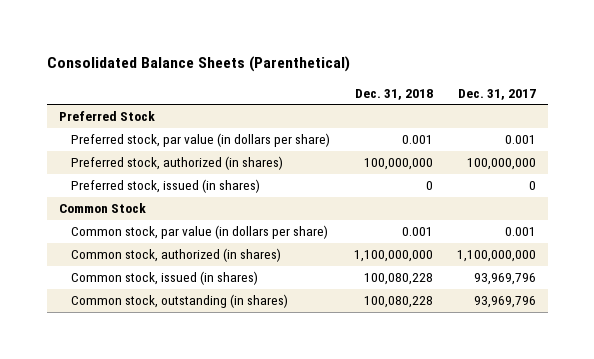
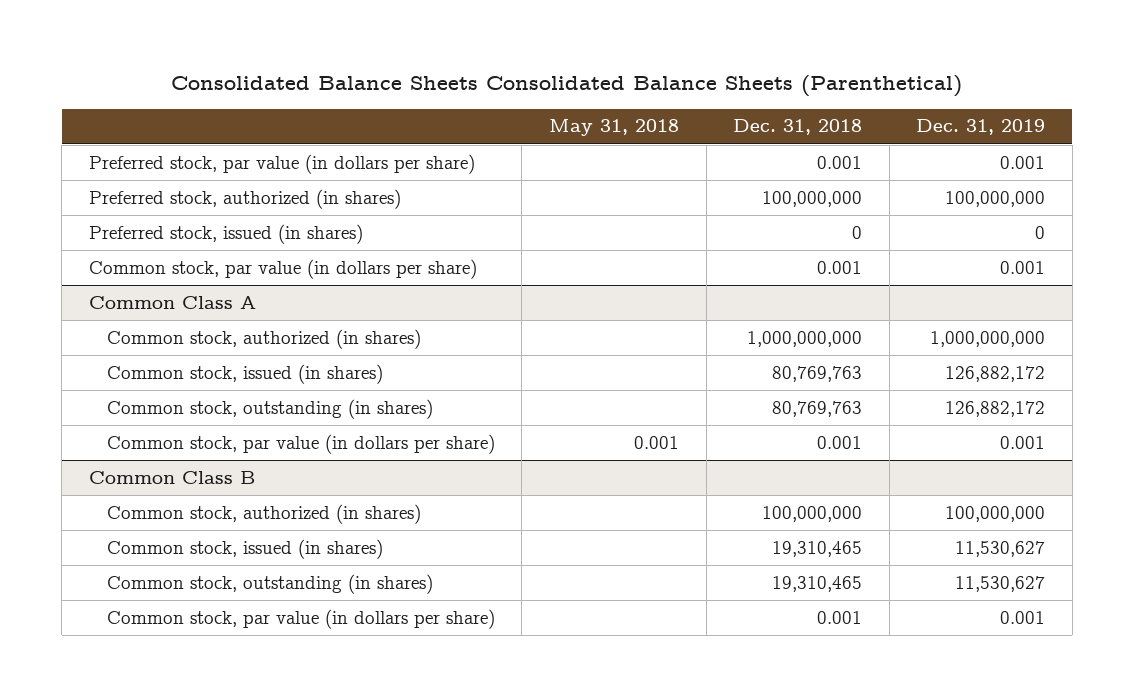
[46,55,350,72] Consolidated Balance Sheets (Parenthetical) -> [170,75,962,98] Consolidated Balance Sheets Consolidated Balance Sheets (Parenthetical)
[457,88,536,100] Dec. 31, 2017 -> none
none -> [548,119,679,137] May 31, 2018
none -> [916,119,1046,136] Dec. 31, 2019
[58,111,155,122] Preferred Stock -> none
[58,203,146,214] Common Stock -> none
none -> [88,295,256,309] Common Class A
[354,250,434,263] 1,100,000,000 -> [747,330,863,347] 1,000,000,000
[364,273,434,286] 100,080,228 -> [772,365,863,382] 80,769,763
[364,296,434,309] 100,080,228 -> [772,400,863,417] 80,769,763
none -> [106,433,495,454] Common stock, par value (in dollars per share)
none -> [88,470,255,484] Common Class B
none -> [106,503,421,524] Common stock, authorized (in shares)
none -> [106,538,383,559] Common stock, issued (in shares)
none -> [106,573,433,594] Common stock, outstanding (in shares)
none -> [106,608,495,629] Common stock, par value (in dollars per share)

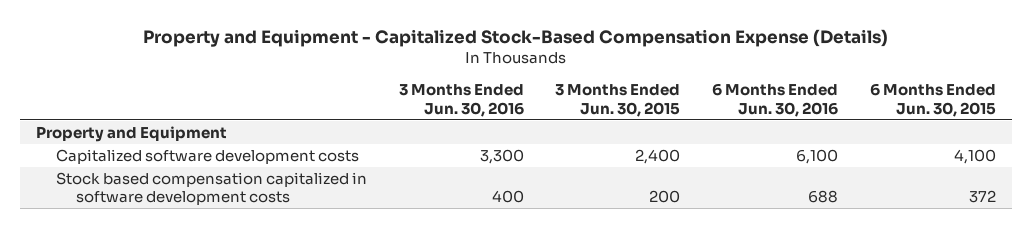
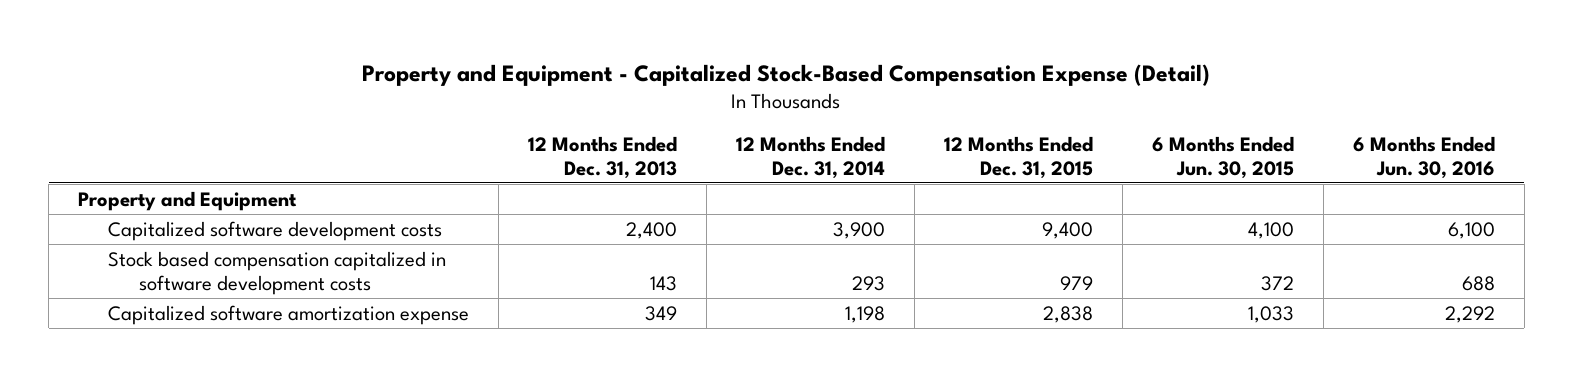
[142,29,888,48] Property and Equipment - Capitalized Stock-Based Compensation Expense (Details) -> [362,63,1211,86] Property and Equipment - Capitalized Stock-Based Compensation Expense (Detail)
[398,84,524,117] 3 Months Ended Jun. 30, 2016 -> none
[555,84,681,117] 3 Months Ended Jun. 30, 2015 -> none
none -> [528,135,678,179] 12 Months Ended Dec. 31, 2013
none -> [736,135,886,179] 12 Months Ended Dec. 31, 2014
none -> [943,135,1093,179] 12 Months Ended Dec. 31, 2015
none -> [108,304,470,325] Capitalized software amortization expense

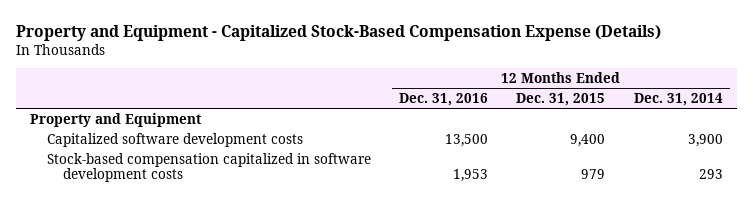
[362,63,1211,86] Property and Equipment - Capitalized Stock-Based Compensation Expense (Detail) -> [15,24,661,41] Property and Equipment - Capitalized Stock-Based Compensation Expense (Details)
[528,135,678,179] 12 Months Ended Dec. 31, 2013 -> none
[1151,135,1294,179] 6 Months Ended Jun. 30, 2015 -> none
[1352,135,1495,179] 6 Months Ended Jun. 30, 2016 -> none
none -> [399,93,489,107] Dec. 31, 2016
[108,304,470,325] Capitalized software amortization expense -> none
[108,250,447,295] Stock based compensation capitalized in software development costs -> [46,152,371,183] Stock-based compensation capitalized in software development costs

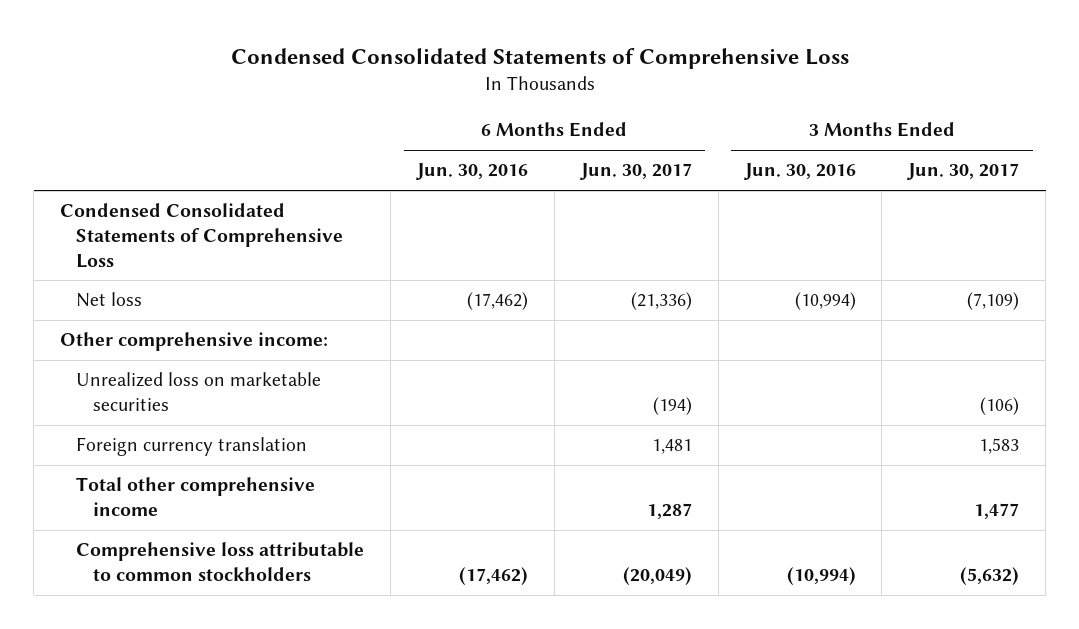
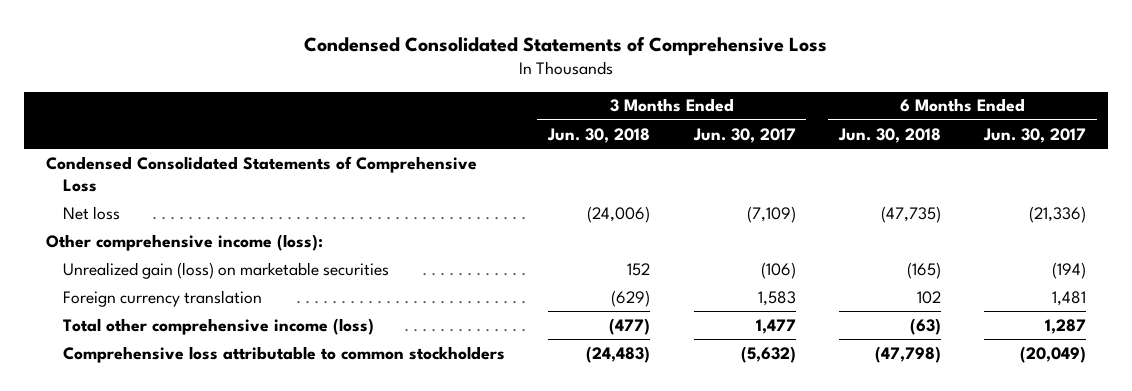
[416,163,529,181] Jun. 30, 2016 -> none
[743,163,856,181] Jun. 30, 2016 -> none
none -> [547,127,651,143] Jun. 30, 2018
none -> [838,127,942,143] Jun. 30, 2018
[60,332,329,352] Other comprehensive income: -> [45,233,323,251] Other comprehensive income (loss):
[76,372,322,412] Unrealized loss on marketable securities -> [62,261,389,279] Unrealized gain (loss) on marketable securities
[76,477,316,517] Total other comprehensive income -> [62,317,374,335] Total other comprehensive income (loss)

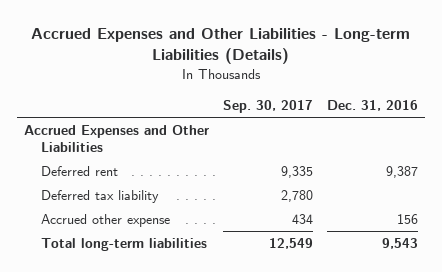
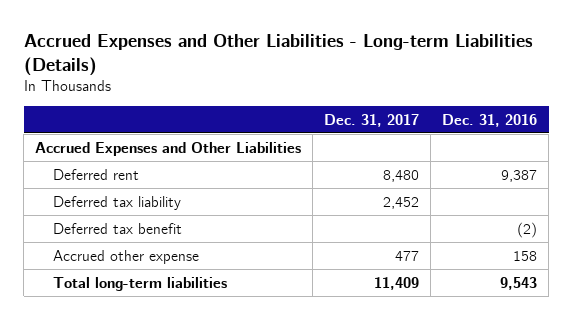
[223,99,314,113] Sep. 30, 2017 -> none
none -> [324,113,420,127] Dec. 31, 2017
none -> [53,222,183,234] Deferred tax benefit
[396,214,418,225] 156 -> [513,250,538,261] 158

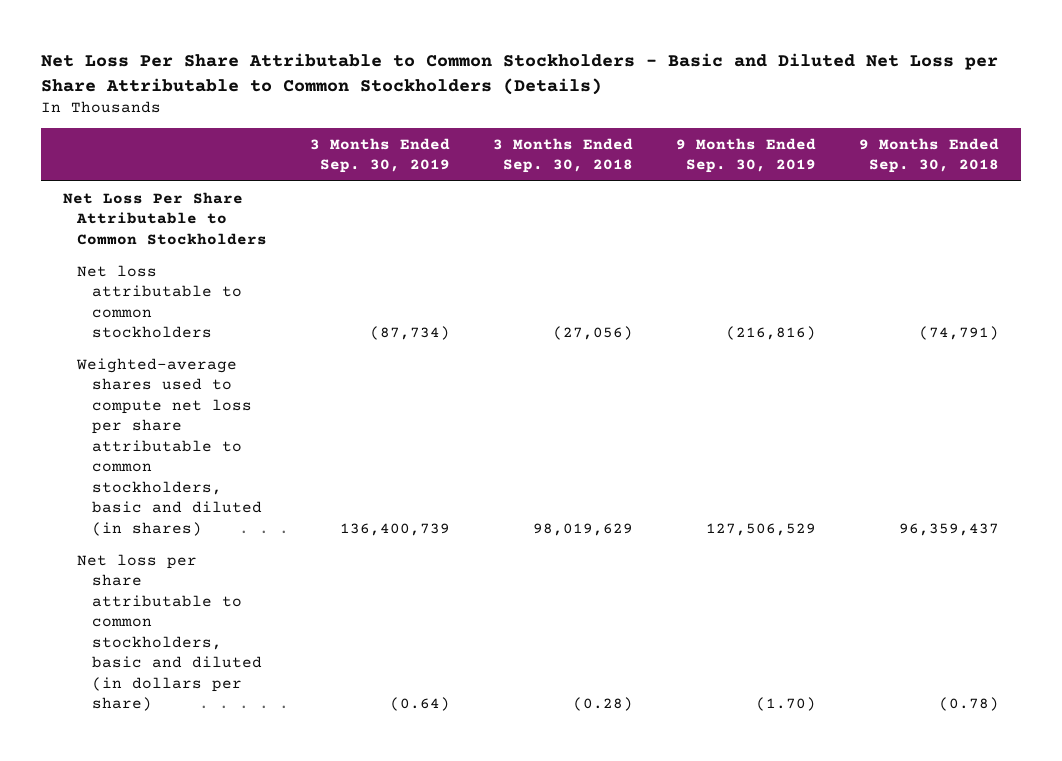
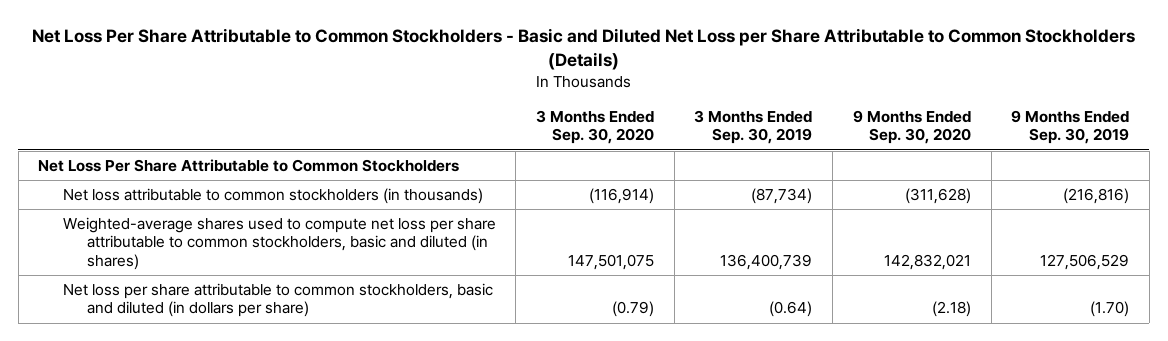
[493,137,634,174] 3 Months Ended Sep. 30, 2018 -> none
[859,137,1000,174] 9 Months Ended Sep. 30, 2018 -> none
none -> [536,110,655,145] 3 Months Ended Sep. 30, 2020
none -> [852,110,971,145] 9 Months Ended Sep. 30, 2020
[77,264,243,339] Net loss attributable to common stockholders -> [62,188,483,205] Net loss attributable to common stockholders (in thousands)

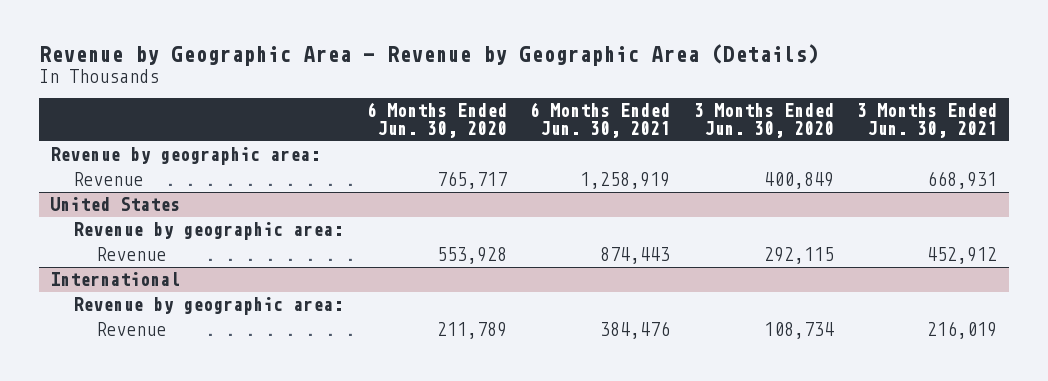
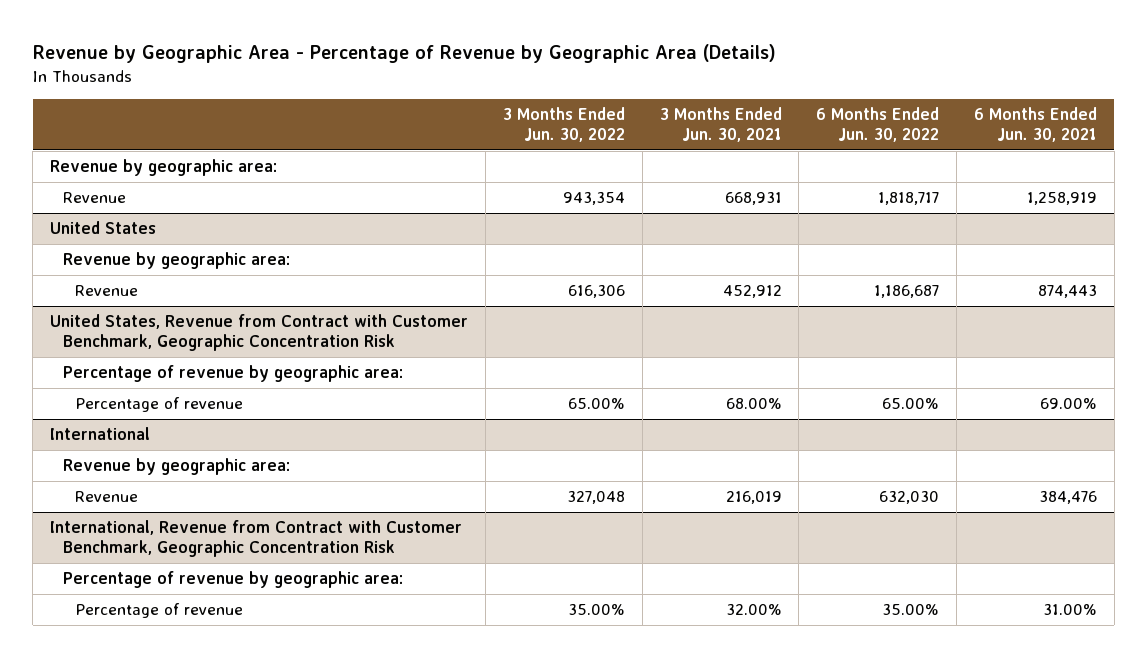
[38,44,819,67] Revenue by Geographic Area - Revenue by Geographic Area (Details) -> [32,44,776,64] Revenue by Geographic Area - Percentage of Revenue by Geographic Area (Details)
[366,102,507,139] 6 Months Ended Jun. 30, 2020 -> none
[693,103,834,139] 3 Months Ended Jun. 30, 2020 -> none
none -> [502,106,625,143] 3 Months Ended Jun. 30, 2022
none -> [816,106,940,143] 6 Months Ended Jun. 30, 2022
none -> [50,314,469,352] United States, Revenue from Contract with Customer Benchmark, Geographic Concentration Risk
none -> [62,365,403,383] Percentage of revenue by geographic area:
none -> [75,397,244,413] Percentage of revenue
none -> [50,520,463,558] International, Revenue from Contract with Customer Benchmark, Geographic Concentration Risk
none -> [62,571,403,589] Percentage of revenue by geographic area:
none -> [75,603,244,619] Percentage of revenue

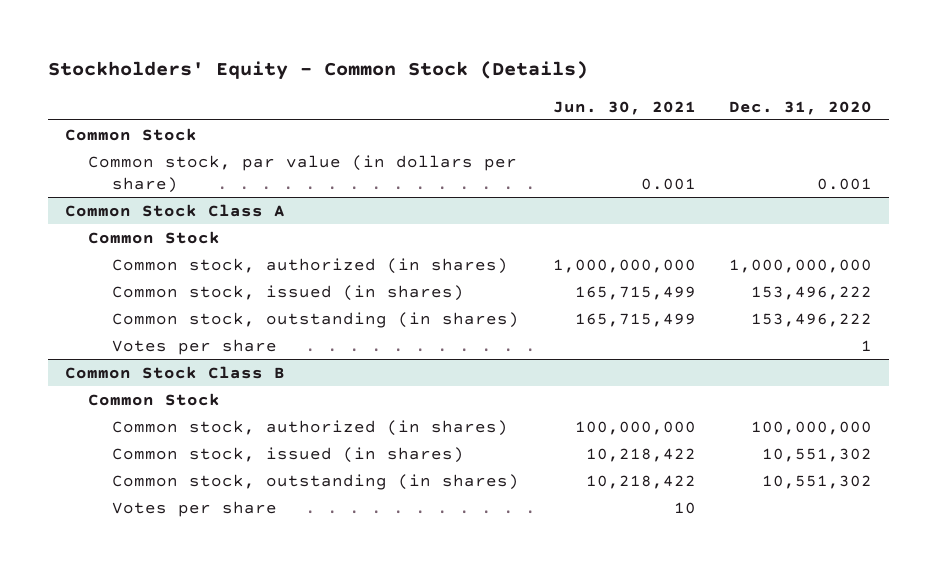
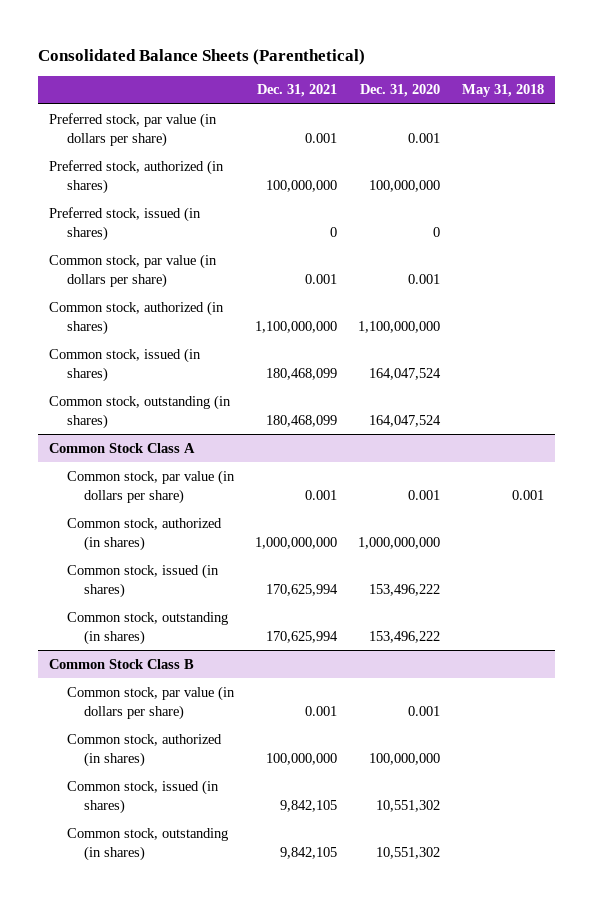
[47,61,588,81] Stockholders' Equity - Common Stock (Details) -> [38,49,366,66] Consolidated Balance Sheets (Parenthetical)
[552,100,696,115] Jun. 30, 2021 -> none
none -> [257,84,338,98] Dec. 31, 2021
none -> [461,84,544,98] May 31, 2018
[64,127,197,141] Common Stock -> none
none -> [49,112,218,147] Preferred stock, par value (in dollars per share)
none -> [49,159,225,194] Preferred stock, authorized (in shares)
none -> [49,206,202,241] Preferred stock, issued (in shares)
none -> [49,300,225,335] Common stock, authorized (in shares)
none -> [49,347,202,382] Common stock, issued (in shares)
none -> [49,394,232,429] Common stock, outstanding (in shares)
[88,230,221,244] Common Stock -> none
none -> [66,469,235,504] Common stock, par value (in dollars per share)
[111,338,277,355] Votes per share -> none
[88,392,221,406] Common Stock -> none
none -> [66,685,235,720] Common stock, par value (in dollars per share)
[111,500,277,517] Votes per share -> none

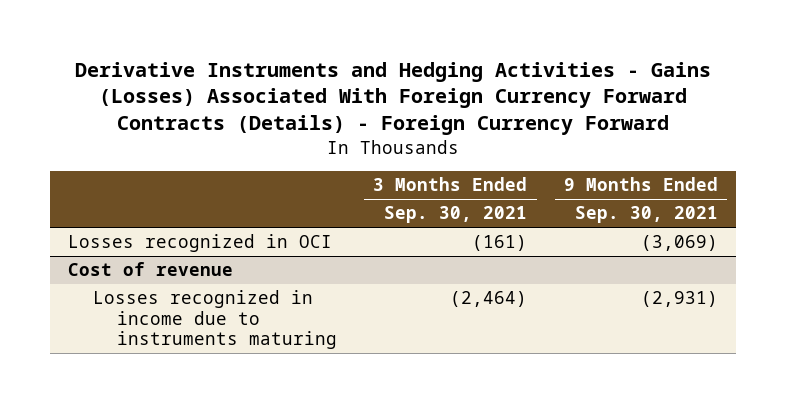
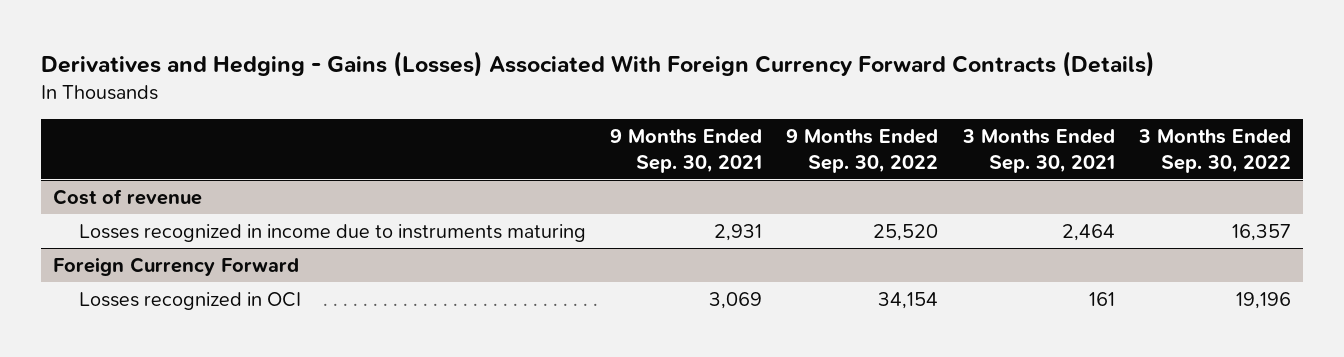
[75,61,712,136] Derivative Instruments and Hedging Activities - Gains (Losses) Associated With Foreign Currency Forward Contracts (Details) - Foreign Currency Forward -> [40,51,1155,78] Derivatives and Hedging - Gains (Losses) Associated With Foreign Currency Forward Contracts (Details)
none -> [786,129,939,173] 9 Months Ended Sep. 30, 2022
none -> [1137,129,1291,173] 3 Months Ended Sep. 30, 2022
[68,234,333,253] Losses recognized in OCI -> none
[450,291,528,308] (2,464) -> [1061,223,1115,241] 2,464
[641,291,719,308] (2,931) -> [713,223,762,241] 2,931
none -> [53,256,300,276] Foreign Currency Forward
none -> [78,291,301,310] Losses recognized in OCI

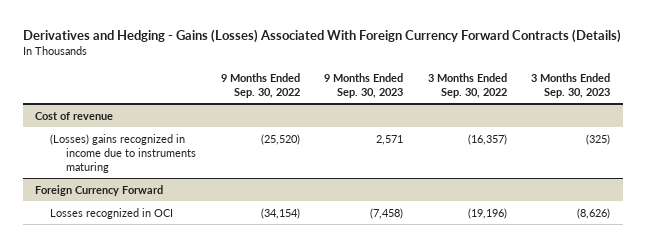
[609,129,762,173] 9 Months Ended Sep. 30, 2021 -> none
[961,129,1115,173] 3 Months Ended Sep. 30, 2021 -> none
none -> [324,72,404,99] 9 Months Ended Sep. 30, 2023
none -> [531,72,611,99] 3 Months Ended Sep. 30, 2023
[78,223,586,242] Losses recognized in income due to instruments maturing -> [50,133,196,174] (Losses) gains recognized in income due to instruments maturing
[873,223,939,241] 25,520 -> [260,133,300,145] (25,520)
[1231,223,1291,241] 16,357 -> [467,133,507,145] (16,357)
[878,291,939,309] 34,154 -> [260,207,300,219] (34,154)
[1235,291,1291,309] 19,196 -> [467,207,507,219] (19,196)

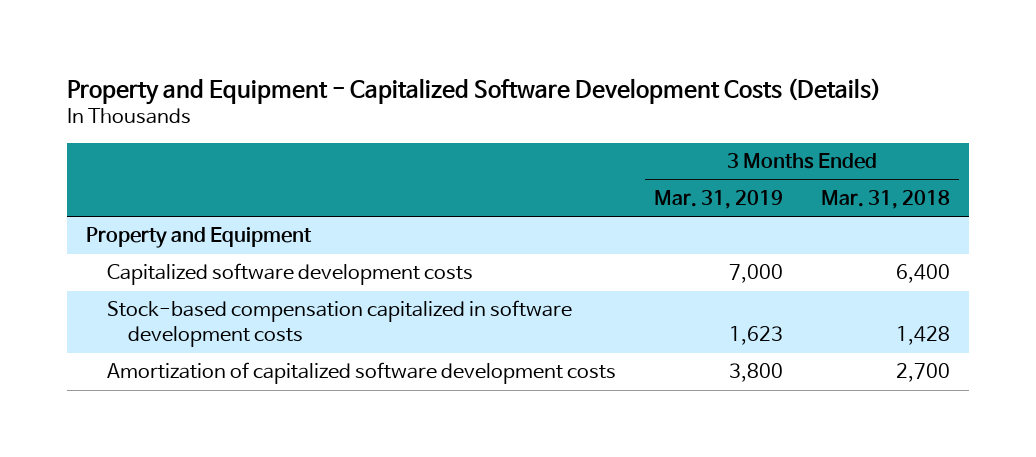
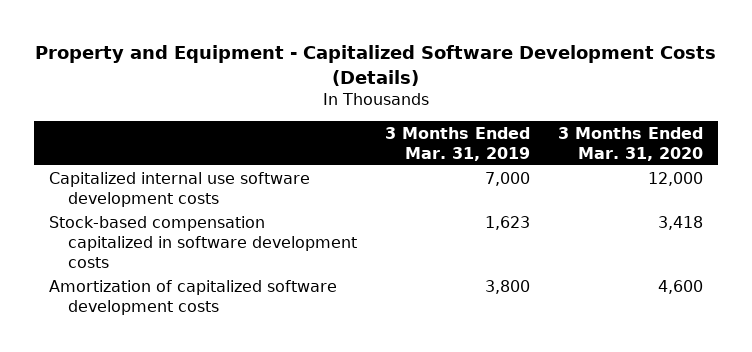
[820,189,950,209] Mar. 31, 2018 -> none
none -> [558,126,704,161] 3 Months Ended Mar. 31, 2020
[85,227,312,249] Property and Equipment -> none
[107,263,474,286] Capitalized software development costs -> [48,171,310,207] Capitalized internal use software development costs

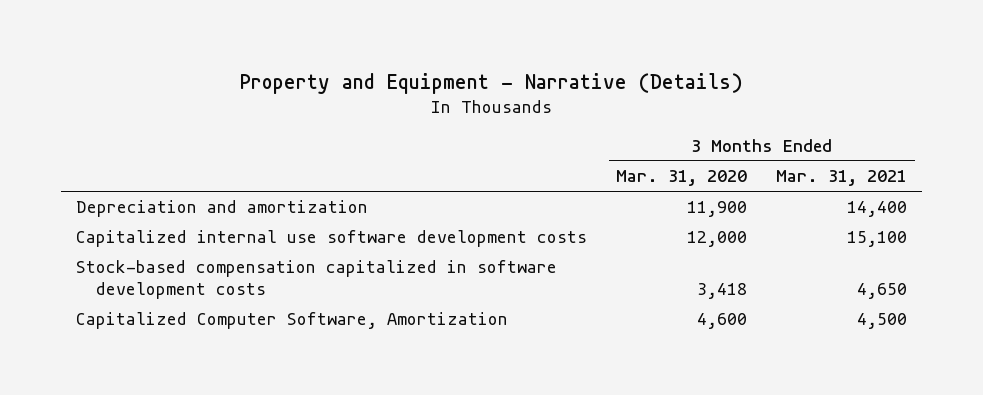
[34,45,716,86] Property and Equipment - Capitalized Software Development Costs (Details) -> [239,72,743,94] Property and Equipment - Narrative (Details)
[385,126,531,161] 3 Months Ended Mar. 31, 2019 -> none
none -> [776,170,908,187] Mar. 31, 2021
none -> [75,200,368,218] Depreciation and amortization
[48,279,337,315] Amortization of capitalized software development costs -> [75,312,508,330] Capitalized Computer Software, Amortization

